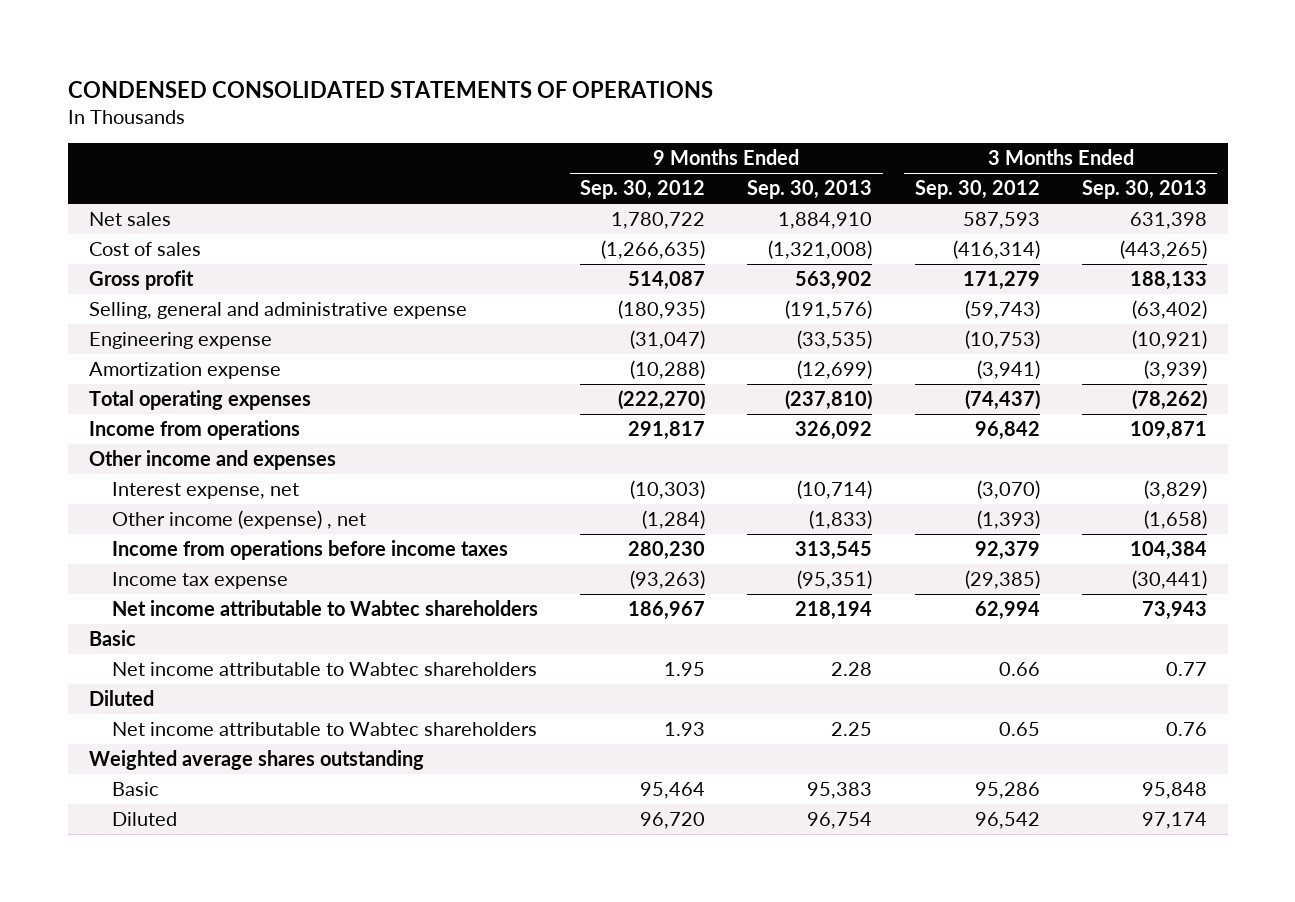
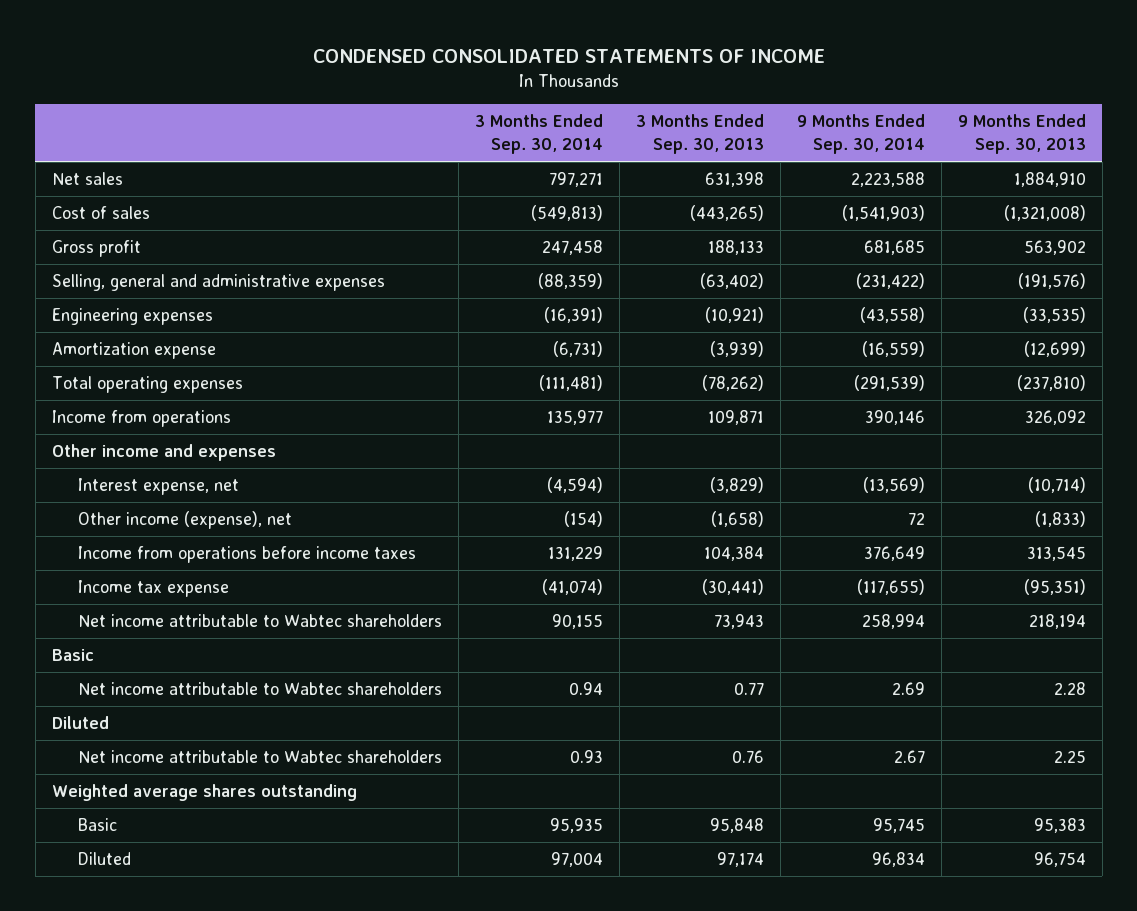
[67,80,713,98] CONDENSED CONSOLIDATED STATEMENTS OF OPERATIONS -> [312,48,825,63] CONDENSED CONSOLIDATED STATEMENTS OF INCOME
[580,180,706,200] Sep. 30, 2012 -> none
[914,180,1040,200] Sep. 30, 2012 -> none
none -> [475,114,604,155] 3 Months Ended Sep. 30, 2014
none -> [796,114,925,155] 9 Months Ended Sep. 30, 2014
[88,302,467,320] Selling, general and administrative expense -> [51,274,385,292] Selling, general and administrative expenses
[88,332,272,350] Engineering expense -> [51,308,213,326] Engineering expenses
[112,510,367,530] Other income (expense) , net -> [78,511,293,530] Other income (expense), net

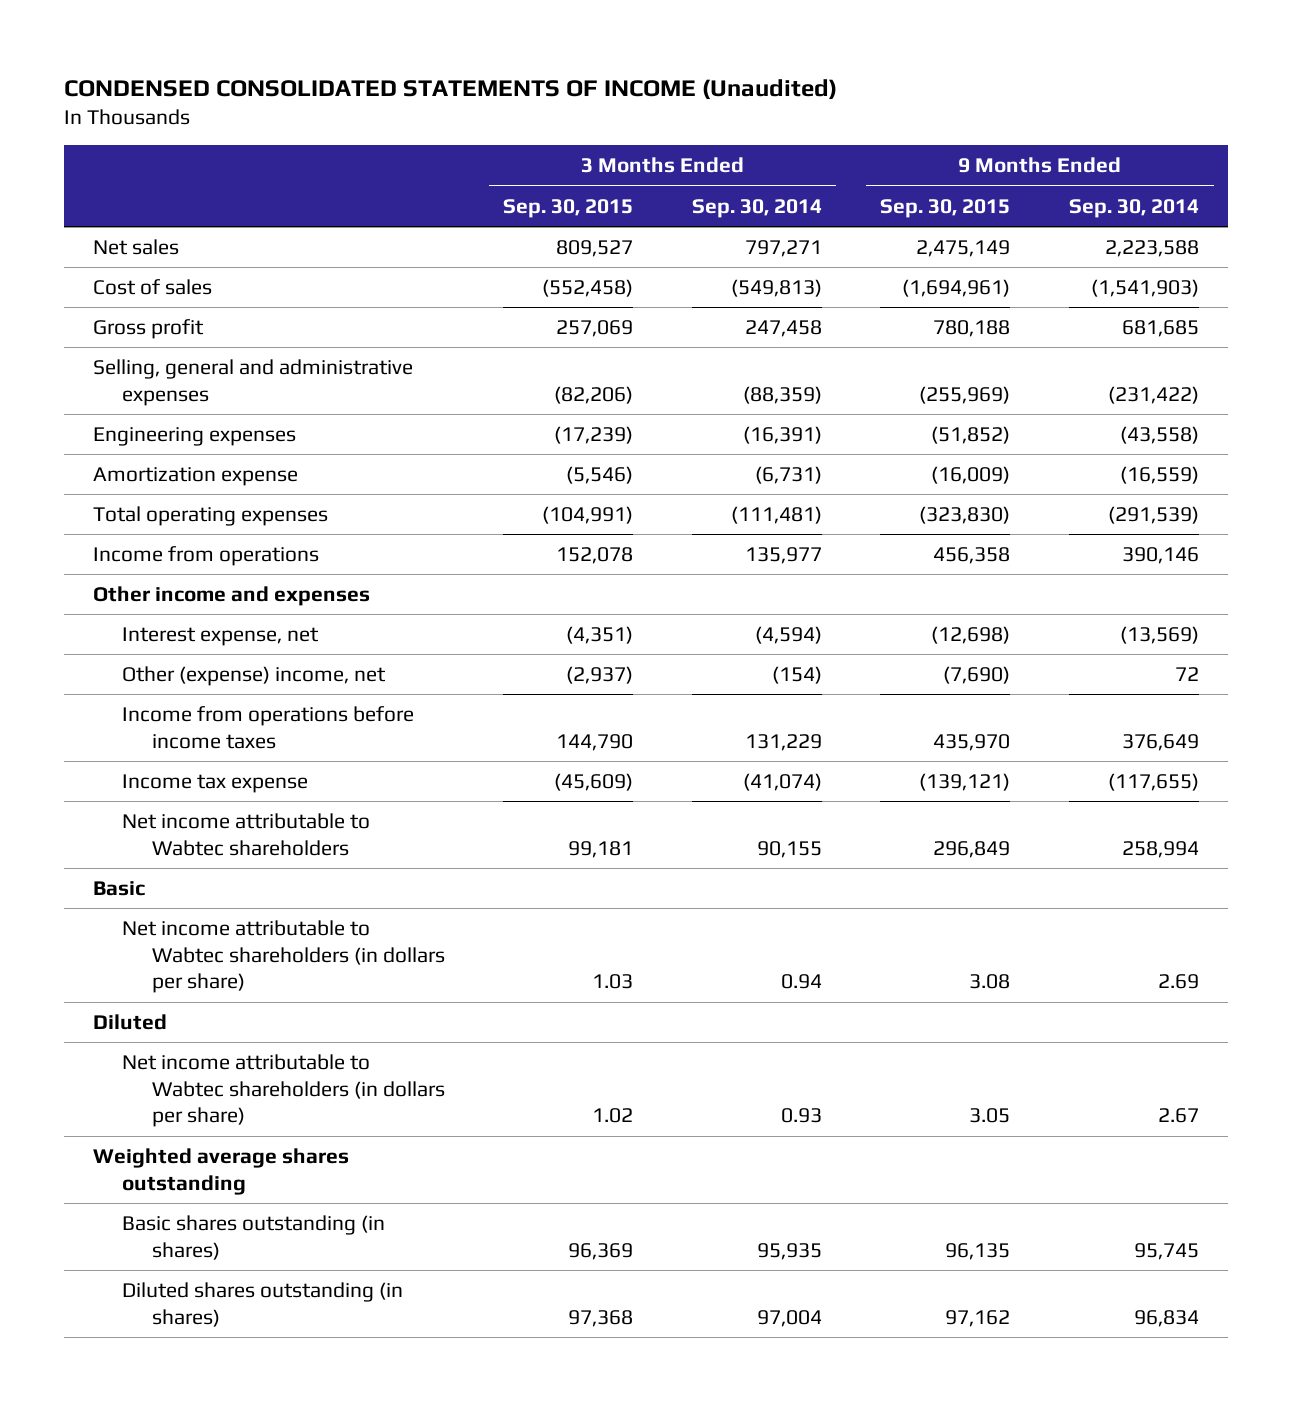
[312,48,825,63] CONDENSED CONSOLIDATED STATEMENTS OF INCOME -> [63,79,837,101] CONDENSED CONSOLIDATED STATEMENTS OF INCOME (Unaudited)
[635,114,764,155] 3 Months Ended Sep. 30, 2013 -> none
[957,114,1086,155] 9 Months Ended Sep. 30, 2013 -> none
none -> [503,198,634,218] Sep. 30, 2015
none -> [880,198,1011,218] Sep. 30, 2015
[78,511,293,530] Other income (expense), net -> [122,665,387,686] Other (expense) income, net
[78,682,443,696] Net income attributable to Wabtec shareholders -> [122,919,445,994] Net income attributable to Wabtec shareholders (in dollars per share)
[78,750,443,764] Net income attributable to Wabtec shareholders -> [122,1053,445,1128] Net income attributable to Wabtec shareholders (in dollars per share)
[78,818,118,832] Basic -> [122,1214,386,1260] Basic shares outstanding (in shares)
[78,852,132,866] Diluted -> [122,1281,404,1327] Diluted shares outstanding (in shares)

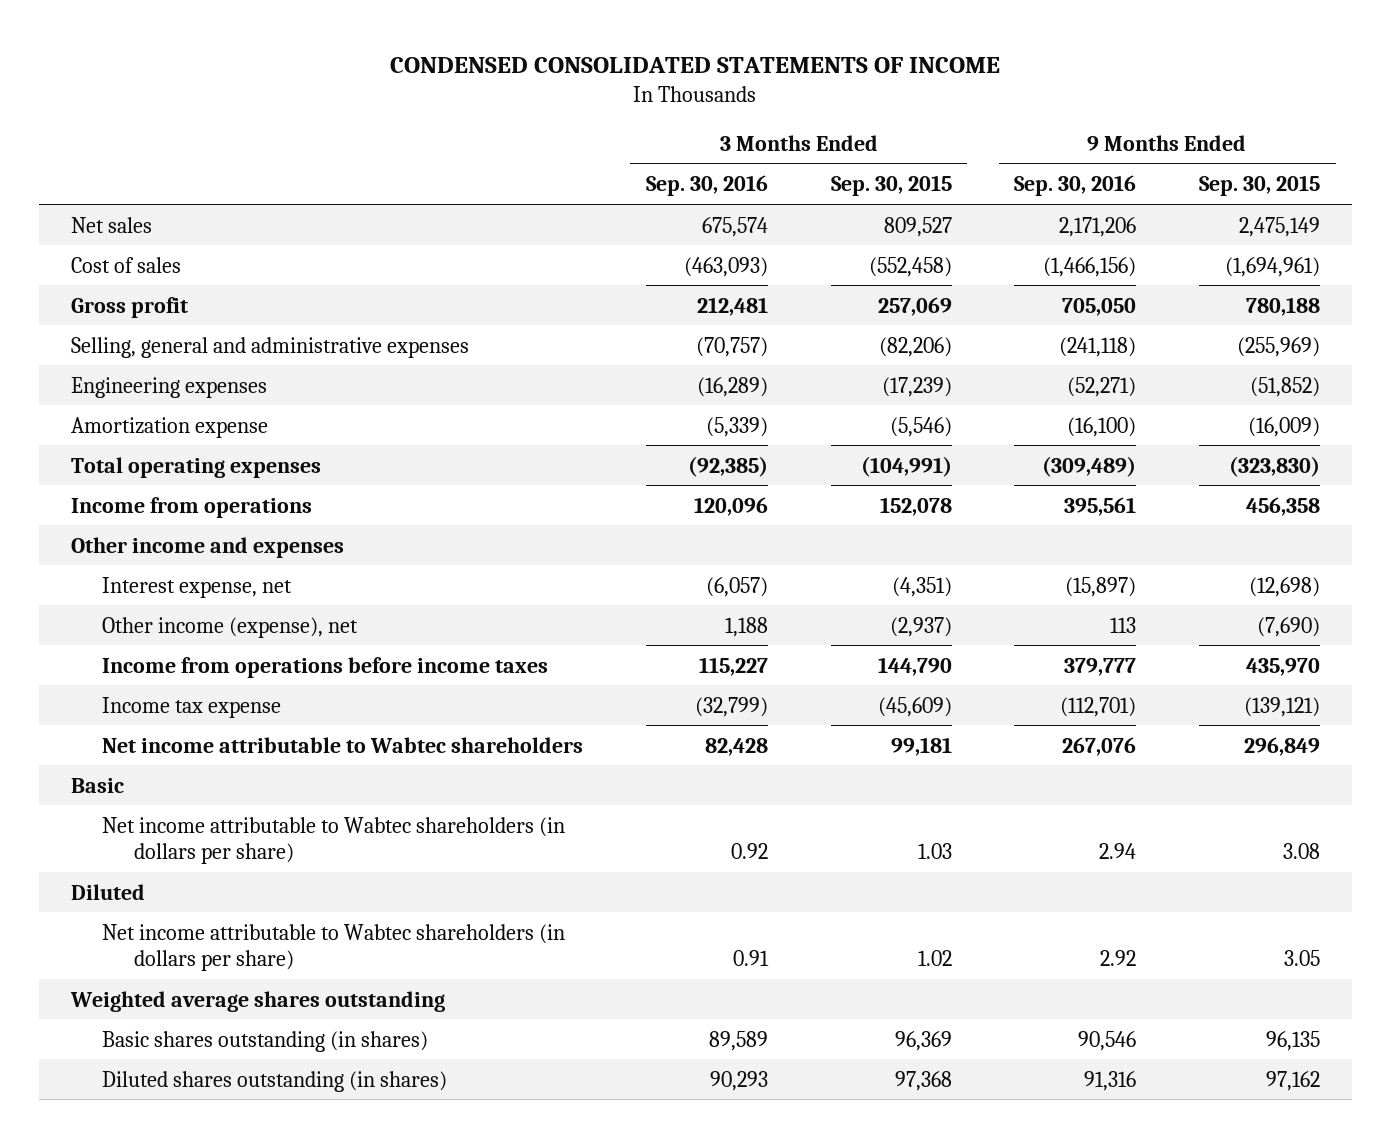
[63,79,837,101] CONDENSED CONSOLIDATED STATEMENTS OF INCOME (Unaudited) -> [390,56,1001,73] CONDENSED CONSOLIDATED STATEMENTS OF INCOME
[691,198,822,218] Sep. 30, 2014 -> none
[1069,198,1200,218] Sep. 30, 2014 -> none
none -> [646,175,769,197] Sep. 30, 2016
none -> [1014,175,1137,197] Sep. 30, 2016
[122,665,387,686] Other (expense) income, net -> [102,616,359,638] Other income (expense), net

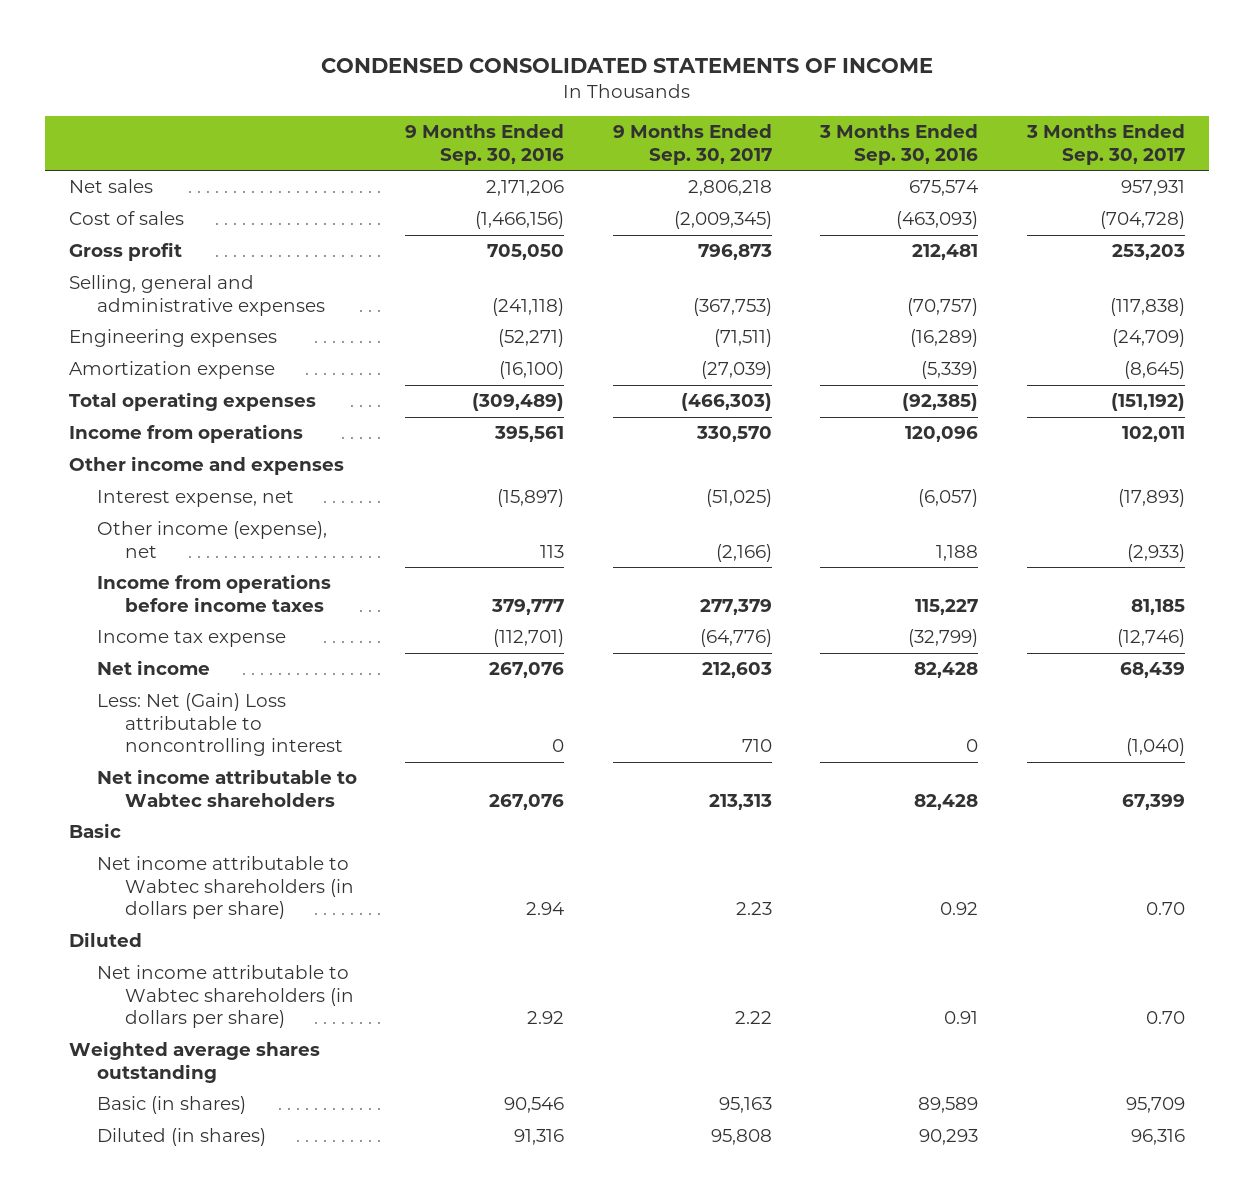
[830,175,952,197] Sep. 30, 2015 -> none
[1199,175,1321,197] Sep. 30, 2015 -> none
none -> [612,124,772,166] 9 Months Ended Sep. 30, 2017
none -> [1025,124,1185,166] 3 Months Ended Sep. 30, 2017
none -> [97,660,211,676] Net income
none -> [97,693,344,757] Less: Net (Gain) Loss attributable to noncontrolling interest
[102,1030,429,1052] Basic shares outstanding (in shares) -> [97,1096,247,1115] Basic (in shares)
[102,1070,448,1092] Diluted shares outstanding (in shares) -> [97,1128,267,1147] Diluted (in shares)

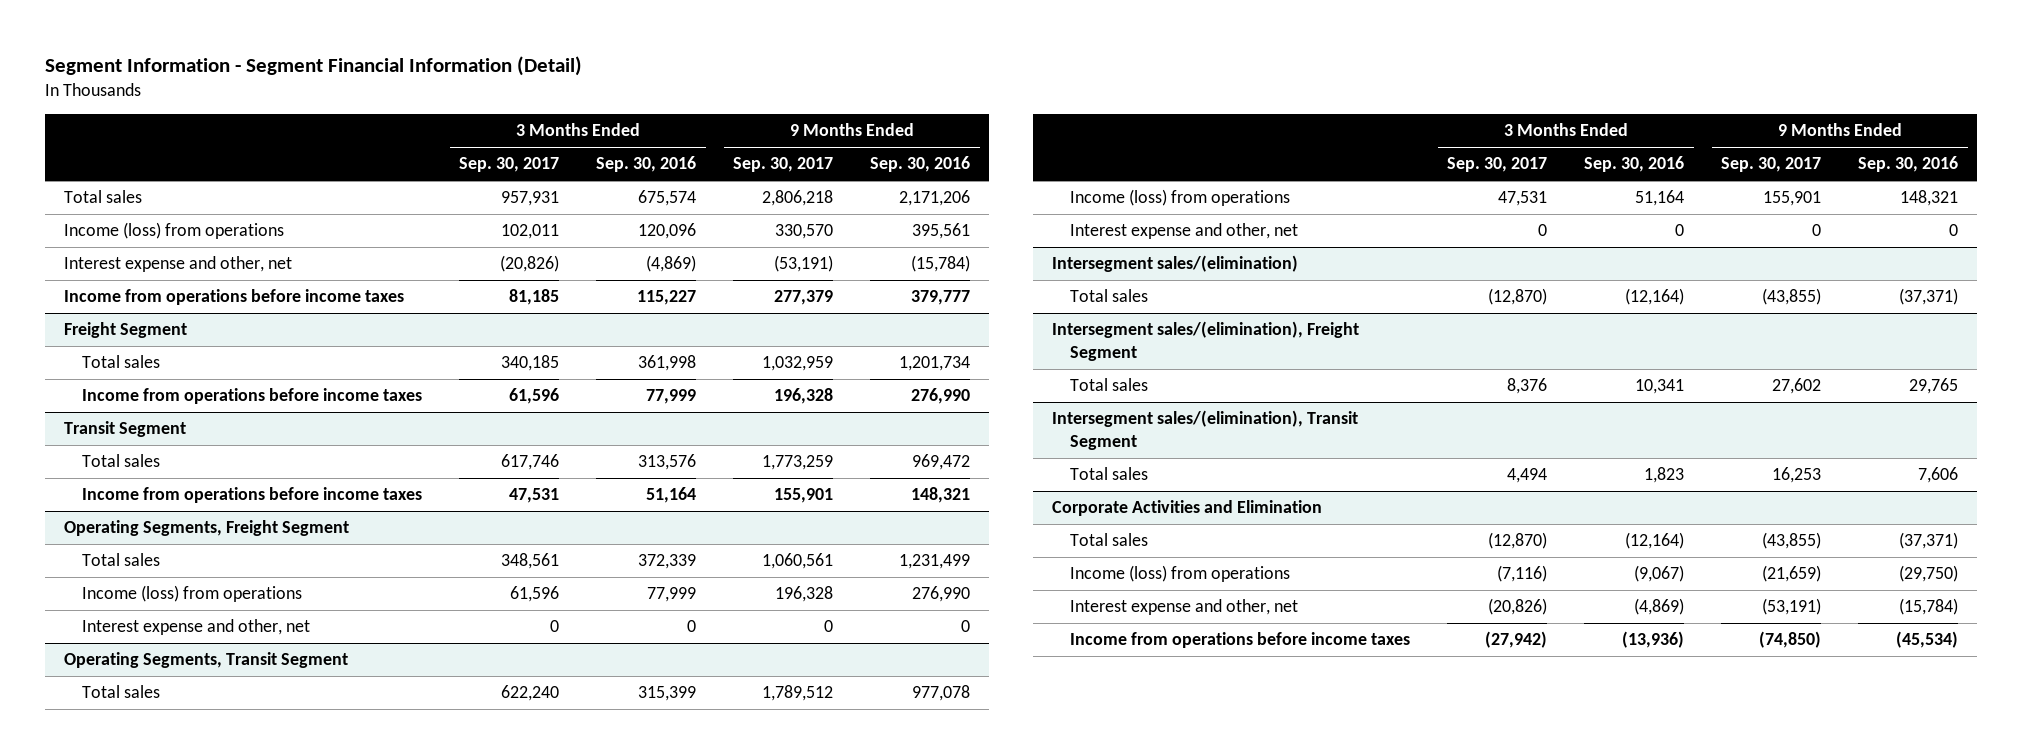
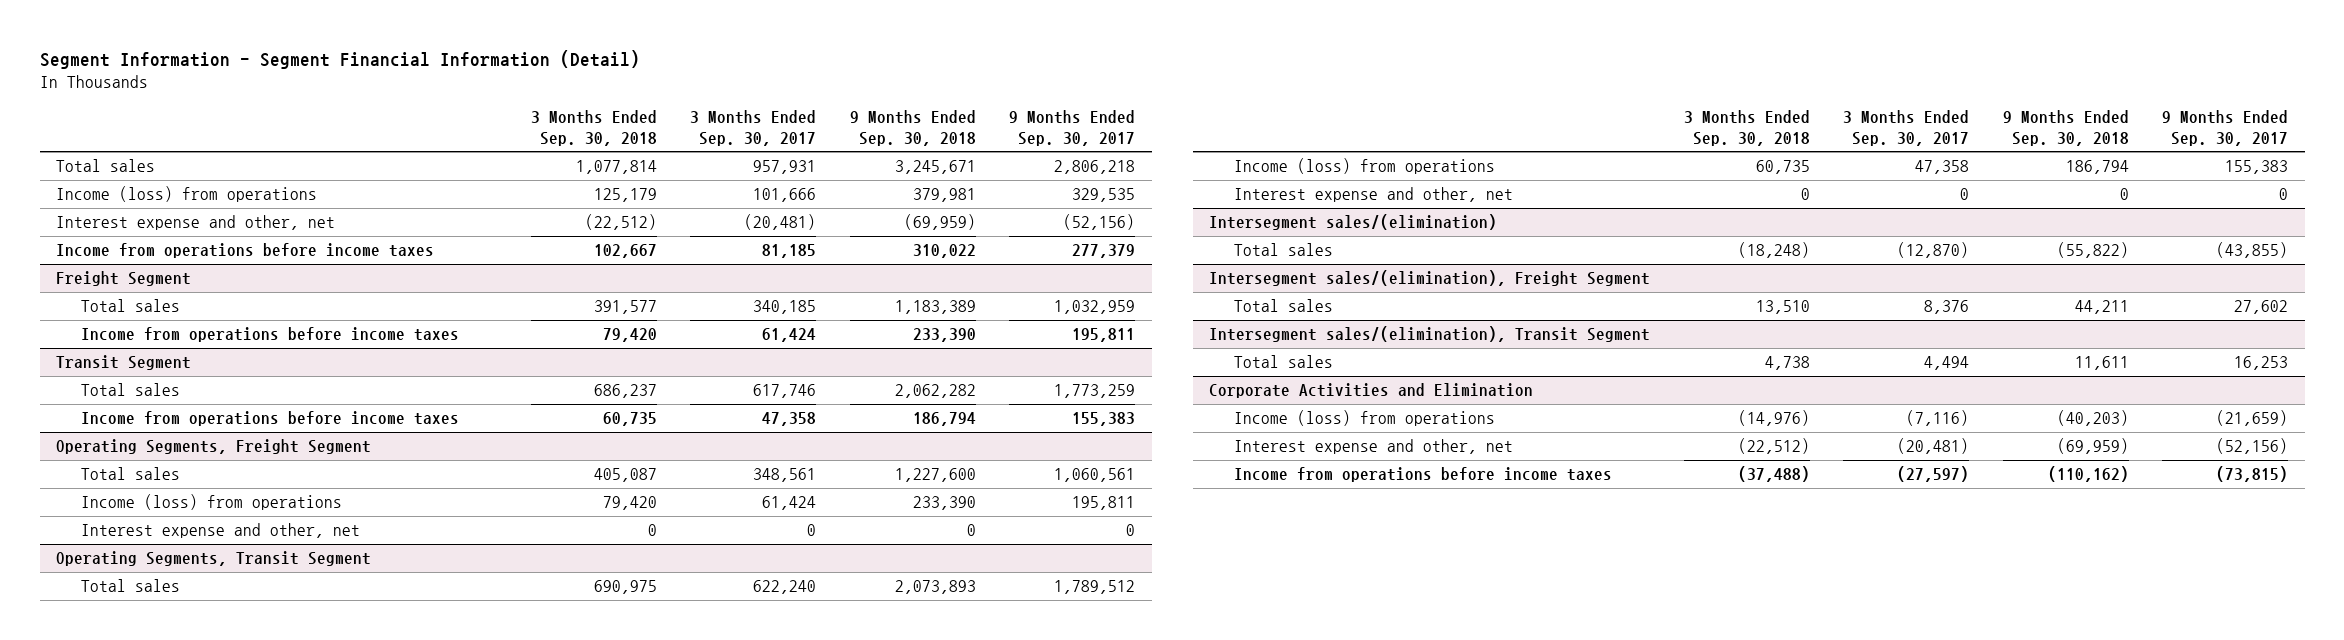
[596,156,697,173] Sep. 30, 2016 -> none
[870,156,971,173] Sep. 30, 2016 -> none
none -> [530,110,657,146] 3 Months Ended Sep. 30, 2018
none -> [849,110,976,146] 9 Months Ended Sep. 30, 2018
[501,224,560,240] 102,011 -> [753,187,817,202] 101,666
[775,224,834,240] 330,570 -> [1072,187,1136,202] 329,535
[500,255,560,273] (20,826) -> [744,213,817,230] (20,481)
[774,255,834,273] (53,191) -> [1063,213,1136,230] (52,156)
[509,388,560,405] 61,596 -> [762,327,817,342] 61,424
[774,388,834,405] 196,328 -> [1072,327,1136,342] 195,811
[509,488,560,504] 47,531 -> [762,411,817,426] 47,358
[774,488,834,504] 155,901 -> [1072,411,1136,426] 155,383
[510,586,560,603] 61,596 -> [762,495,817,510] 61,424
[775,586,834,603] 196,328 -> [1072,495,1136,510] 195,811
[1498,191,1548,207] 47,531 -> [1915,159,1970,174] 47,358
[1763,191,1822,207] 155,901 -> [2225,159,2289,174] 155,383
[1070,533,1149,547] Total sales -> none
[1488,598,1548,616] (20,826) -> [1897,437,1970,454] (20,481)
[1762,598,1822,616] (53,191) -> [2216,437,2289,454] (52,156)
[1485,631,1548,649] (27,942) -> [1897,465,1970,482] (27,597)
[1759,631,1822,649] (74,850) -> [2216,465,2289,482] (73,815)

